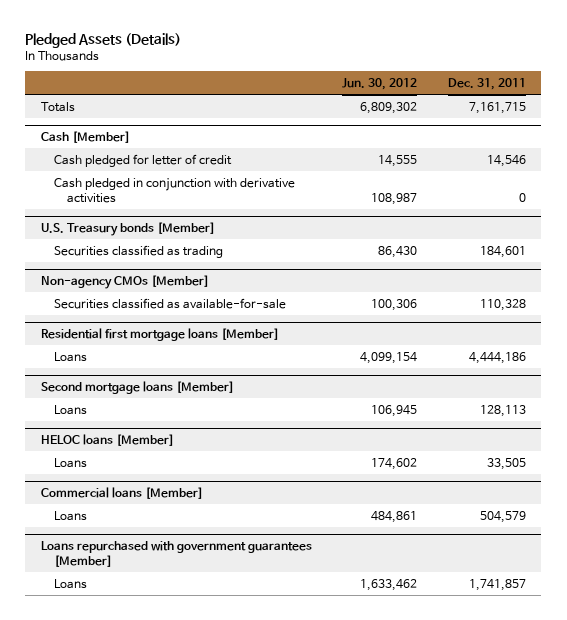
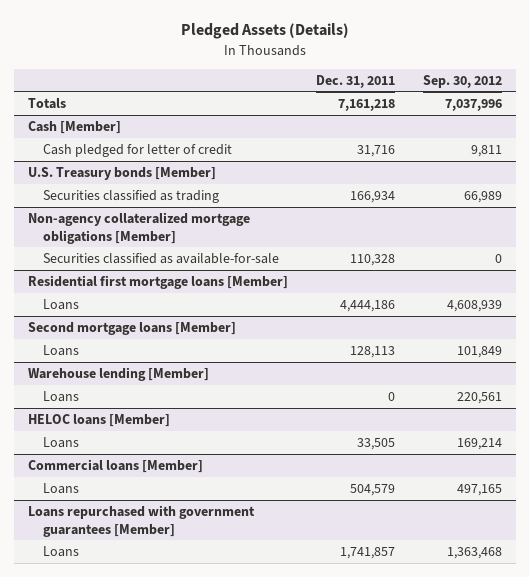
[342,77,418,90] Jun. 30, 2012 -> none
none -> [422,74,502,88] Sep. 30, 2012
[469,101,527,114] 7,161,715 -> [337,98,395,111] 7,161,218
[53,177,295,203] Cash pledged in conjunction with derivative activities -> none
[487,154,527,167] 14,546 -> [356,144,395,157] 31,716
[40,275,209,290] Non-agency CMOs [Member] -> none
[480,245,527,258] 184,601 -> [349,190,395,203] 166,934
none -> [27,211,250,244] Non-agency collateralized mortgage obligations [Member]
none -> [27,366,209,381] Warehouse lending [Member]
none -> [42,390,79,402] Loans

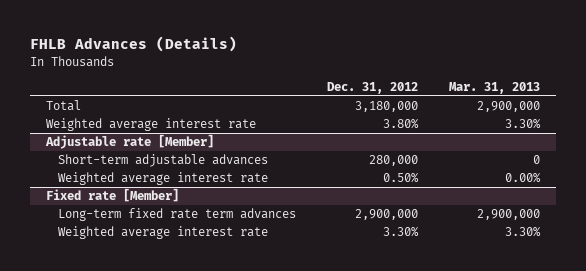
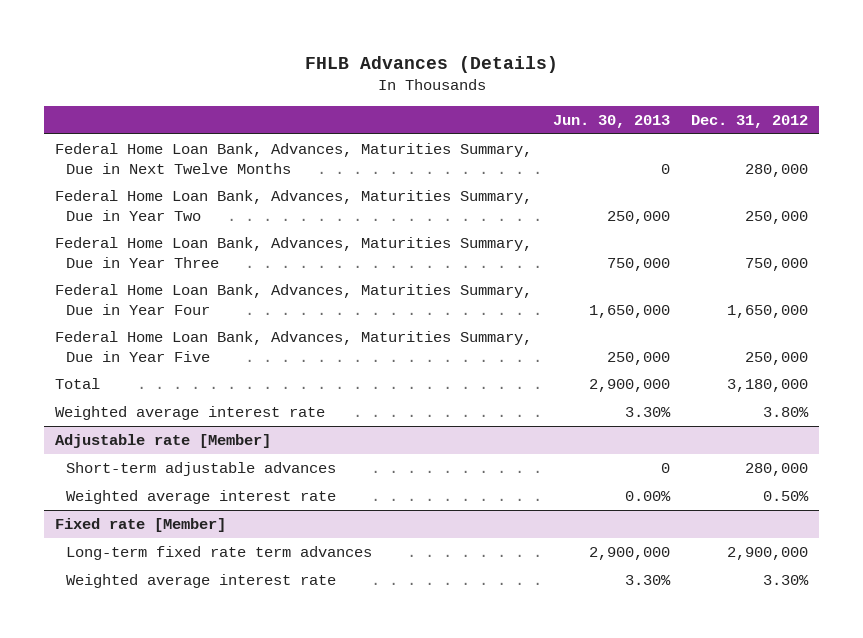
[449,82,541,95] Mar. 31, 2013 -> none
none -> [553,114,671,128] Jun. 30, 2013
none -> [54,143,532,174] Federal Home Loan Bank, Advances, Maturities Summary, Due in Next Twelve Months
none -> [54,190,532,221] Federal Home Loan Bank, Advances, Maturities Summary, Due in Year Two
none -> [54,237,532,268] Federal Home Loan Bank, Advances, Maturities Summary, Due in Year Three
none -> [54,284,532,315] Federal Home Loan Bank, Advances, Maturities Summary, Due in Year Four
none -> [54,331,532,362] Federal Home Loan Bank, Advances, Maturities Summary, Due in Year Five

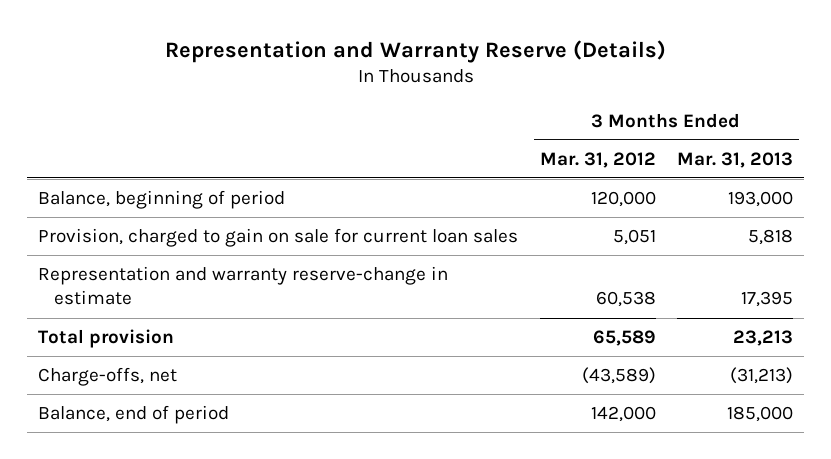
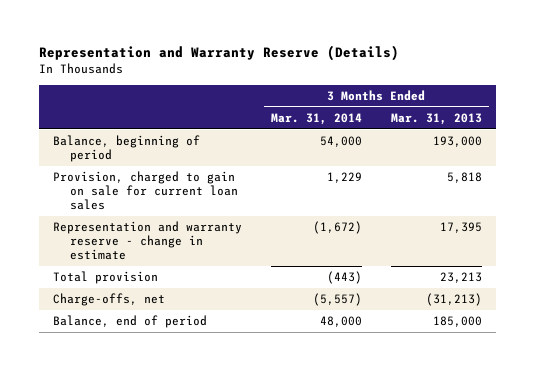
[539,151,656,168] Mar. 31, 2012 -> none
none -> [270,112,362,125] Mar. 31, 2014
[38,266,449,306] Representation and warranty reserve-change in estimate -> [53,221,243,261] Representation and warranty reserve - change in estimate

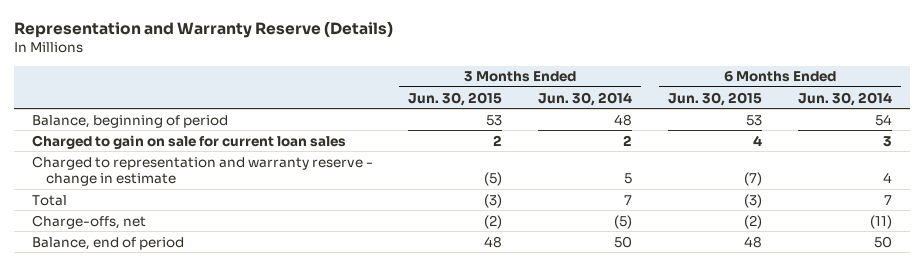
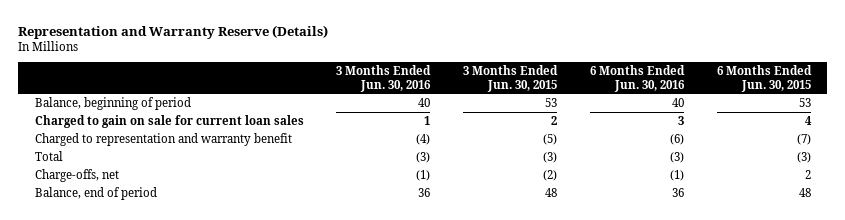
[538,91,633,106] Jun. 30, 2014 -> none
[797,91,892,106] Jun. 30, 2014 -> none
none -> [336,65,432,92] 3 Months Ended Jun. 30, 2016
none -> [589,65,685,92] 6 Months Ended Jun. 30, 2016
[31,155,373,187] Charged to representation and warranty reserve - change in estimate -> [34,132,292,146] Charged to representation and warranty benefit
[743,214,762,229] (2) -> [804,169,811,179] 2

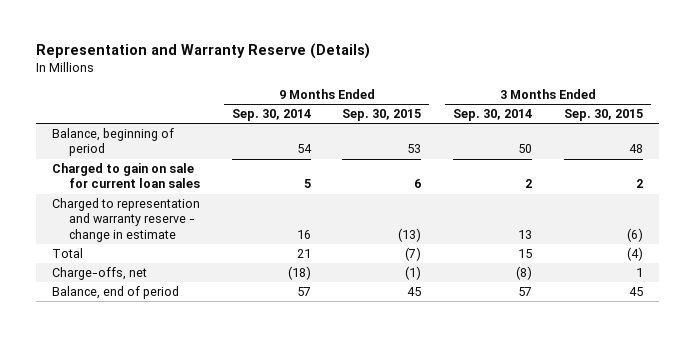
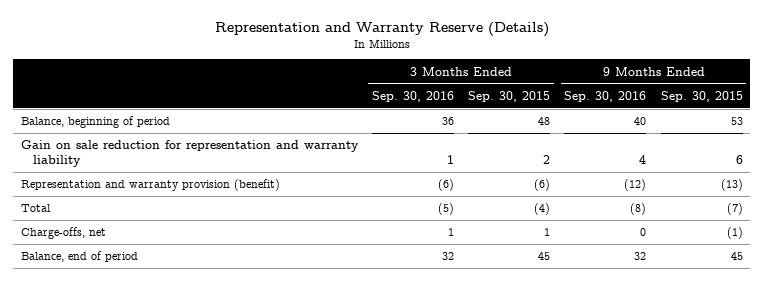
[231,109,311,122] Sep. 30, 2014 -> none
[453,109,533,122] Sep. 30, 2014 -> none
none -> [371,90,454,102] Sep. 30, 2016
none -> [564,90,647,102] Sep. 30, 2016
[51,163,200,189] Charged to gain on sale for current loan sales -> [20,140,359,168] Gain on sale reduction for representation and warranty liability
[51,198,200,242] Charged to representation and warranty reserve - change in estimate -> [20,179,280,192] Representation and warranty provision (benefit)

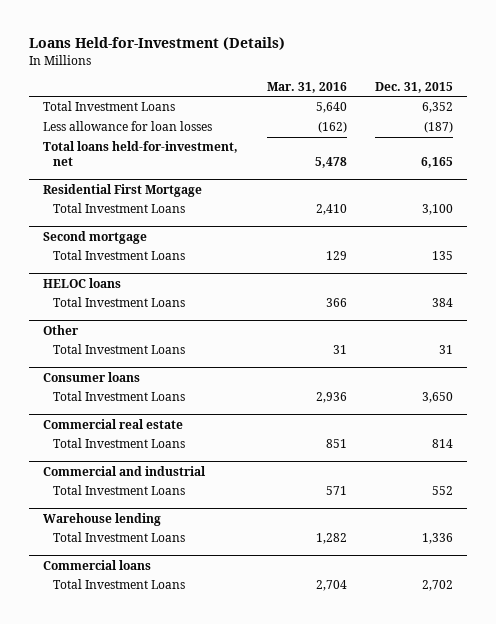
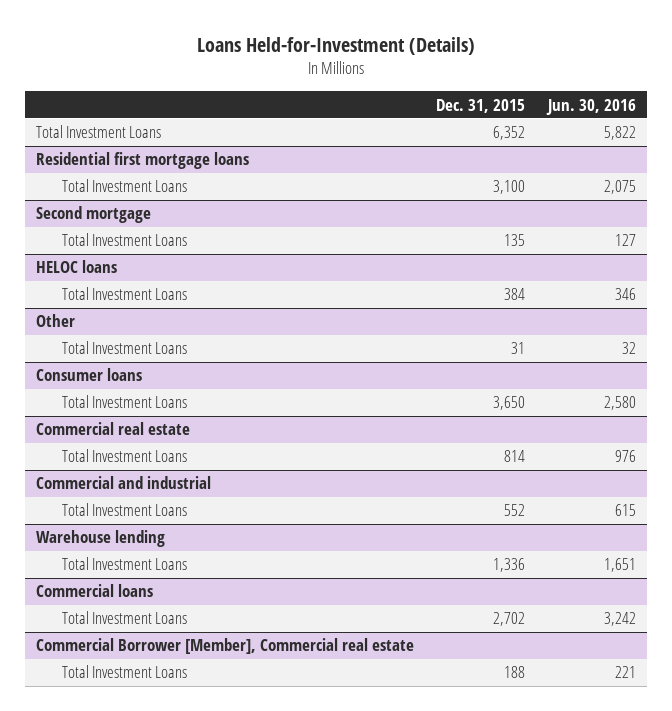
[266,81,347,93] Mar. 31, 2016 -> none
none -> [545,98,636,115] Jun. 30, 2016
[43,121,213,132] Less allowance for loan losses -> none
[43,141,239,167] Total loans held-for-investment, net -> none
[43,183,203,197] Residential First Mortgage -> [36,152,250,170] Residential first mortgage loans
none -> [36,638,415,655] Commercial Borrower [Member], Commercial real estate
none -> [61,665,187,679] Total Investment Loans

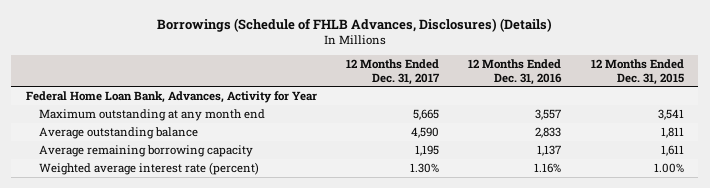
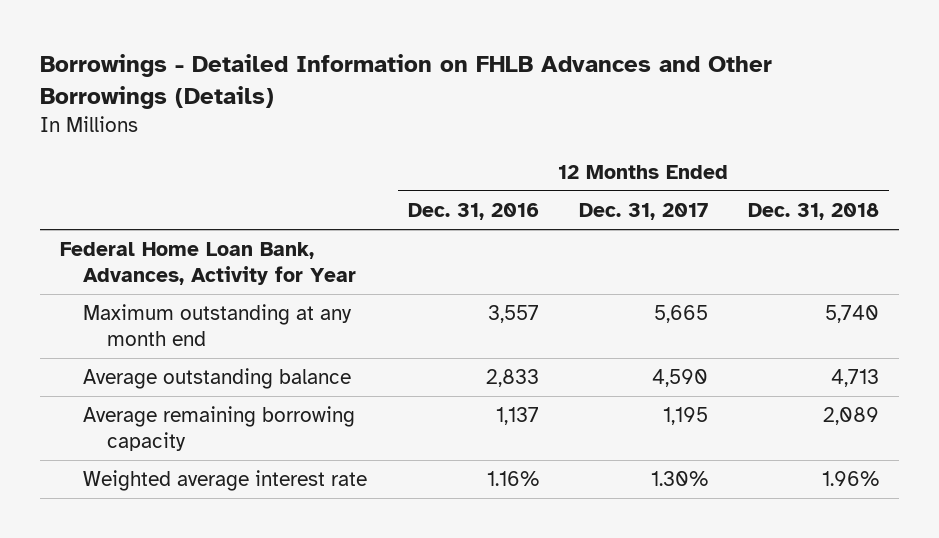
[156,17,552,32] Borrowings (Schedule of FHLB Advances, Disclosures) (Details) -> [39,53,772,110] Borrowings - Detailed Information on FHLB Advances and Other Borrowings (Details)
[590,59,684,85] 12 Months Ended Dec. 31, 2015 -> none
none -> [747,203,879,221] Dec. 31, 2018
[38,161,259,175] Weighted average interest rate (percent) -> [83,470,368,492] Weighted average interest rate

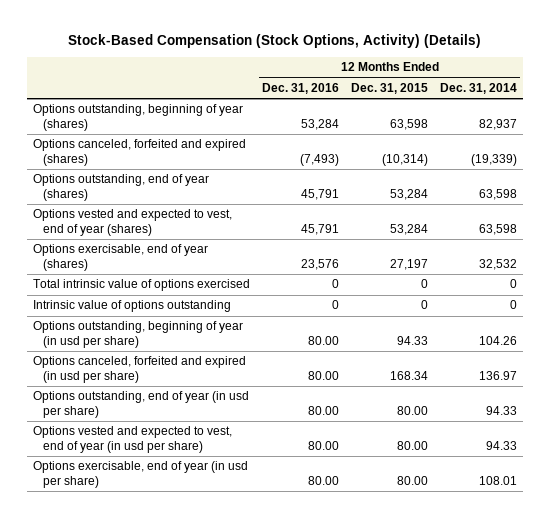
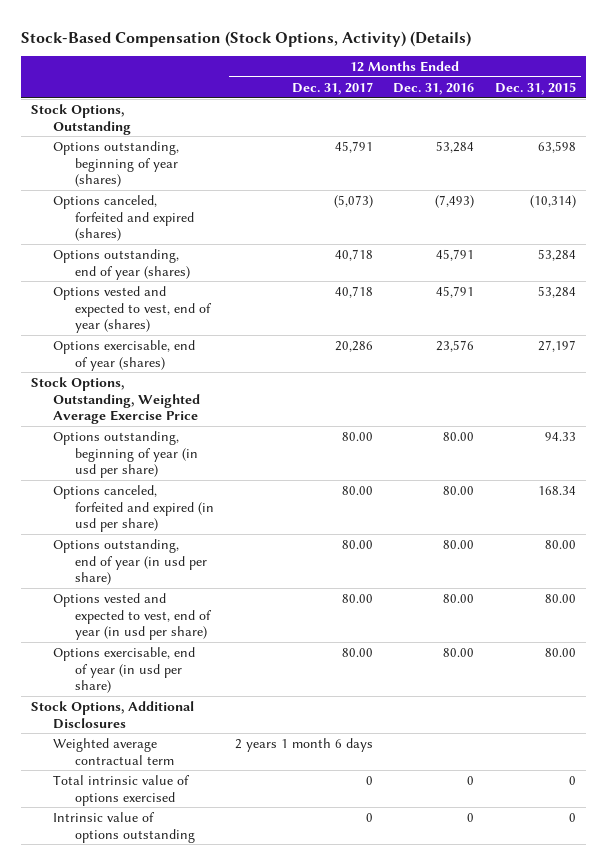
[440,82,518,94] Dec. 31, 2014 -> none
none -> [291,81,373,95] Dec. 31, 2017
none -> [31,103,132,135] Stock Options, Outstanding
none -> [31,376,201,425] Stock Options, Outstanding, Weighted Average Exercise Price
none -> [31,700,195,729] Stock Options, Additional Disclosures
none -> [53,737,174,765] Weighted average contractual term
[32,279,250,292] Total intrinsic value of options exercised -> [53,774,191,806] Total intrinsic value of options exercised
[32,300,231,313] Intrinsic value of options outstanding -> [53,811,195,843] Intrinsic value of options outstanding

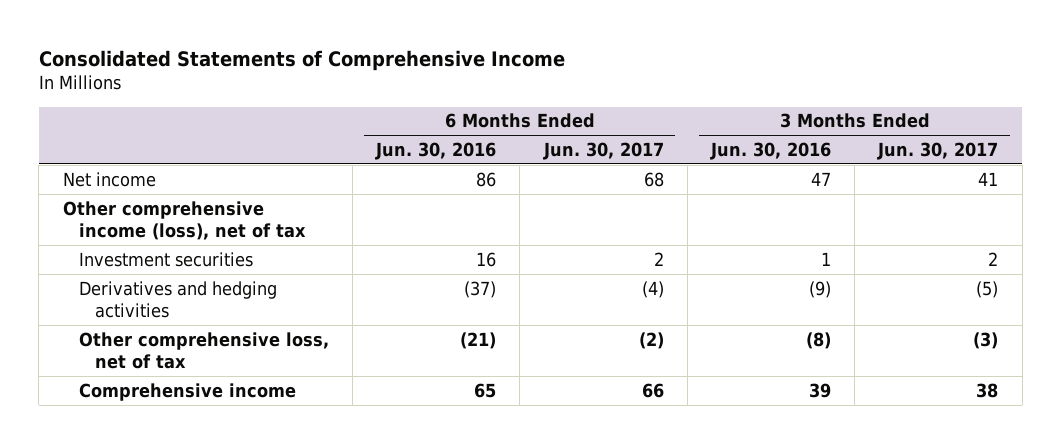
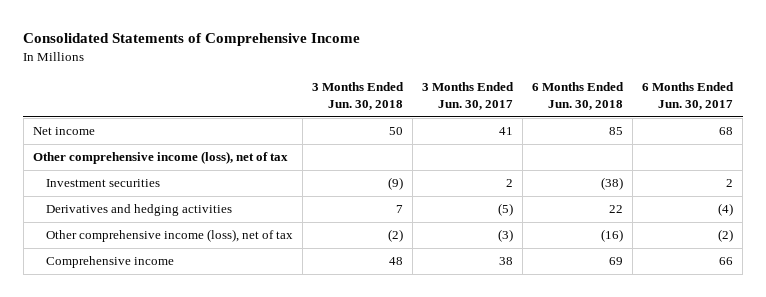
[375,142,497,161] Jun. 30, 2016 -> none
[710,142,832,161] Jun. 30, 2016 -> none
none -> [312,82,405,110] 3 Months Ended Jun. 30, 2018
none -> [532,82,625,110] 6 Months Ended Jun. 30, 2018
[78,331,329,370] Other comprehensive loss, net of tax -> [46,229,294,243] Other comprehensive income (loss), net of tax

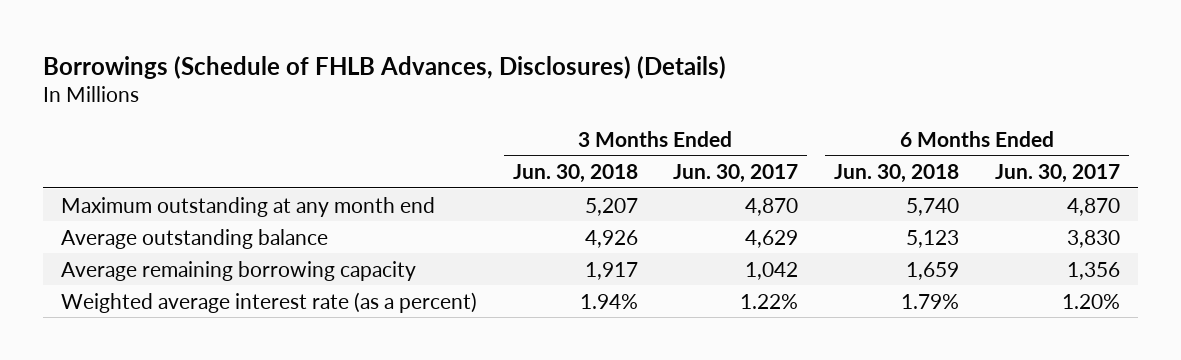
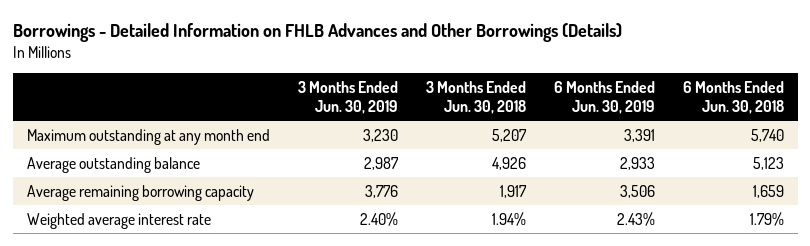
[42,55,726,79] Borrowings (Schedule of FHLB Advances, Disclosures) (Details) -> [12,22,622,42] Borrowings - Detailed Information on FHLB Advances and Other Borrowings (Details)
[673,163,799,183] Jun. 30, 2017 -> none
[994,163,1120,183] Jun. 30, 2017 -> none
none -> [297,80,398,115] 3 Months Ended Jun. 30, 2019
none -> [553,80,655,115] 6 Months Ended Jun. 30, 2019
[60,291,477,313] Weighted average interest rate (as a percent) -> [26,212,211,229] Weighted average interest rate

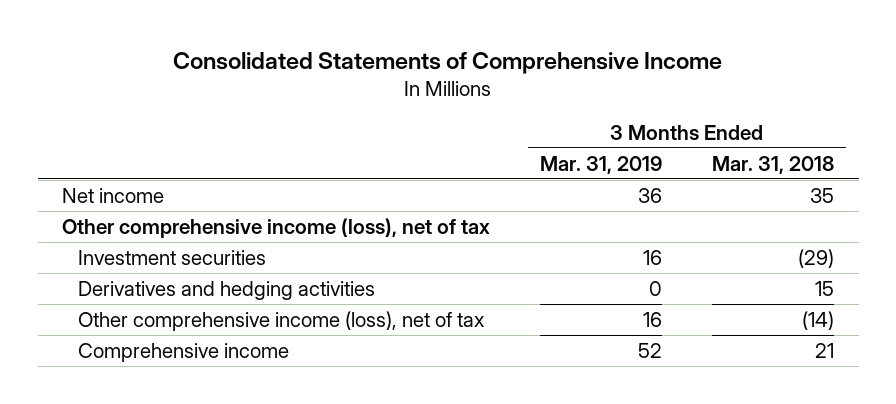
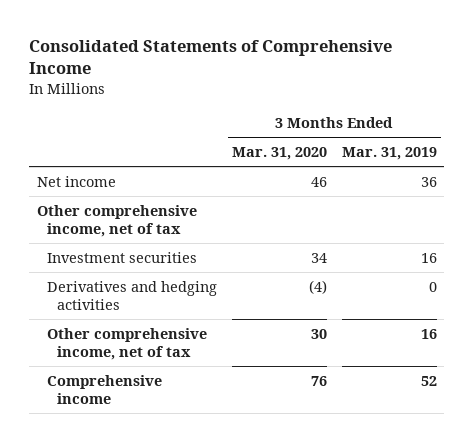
[711,155,834,174] Mar. 31, 2018 -> none
none -> [231,146,327,160] Mar. 31, 2020
[62,217,491,238] Other comprehensive income (loss), net of tax -> [36,204,197,238] Other comprehensive income, net of tax
[78,310,486,331] Other comprehensive income (loss), net of tax -> [46,327,207,361] Other comprehensive income, net of tax

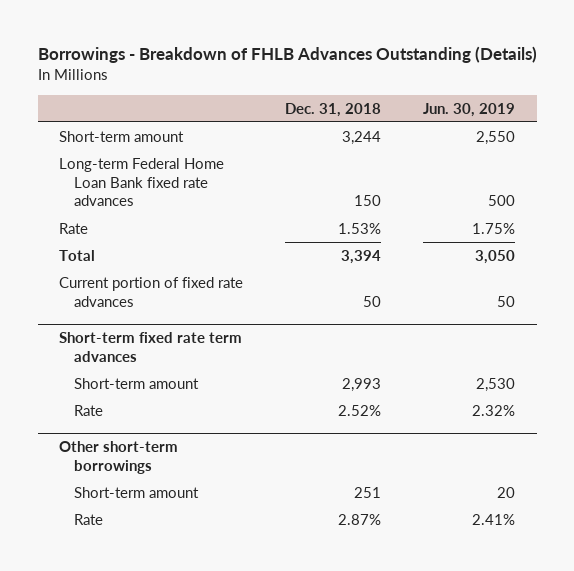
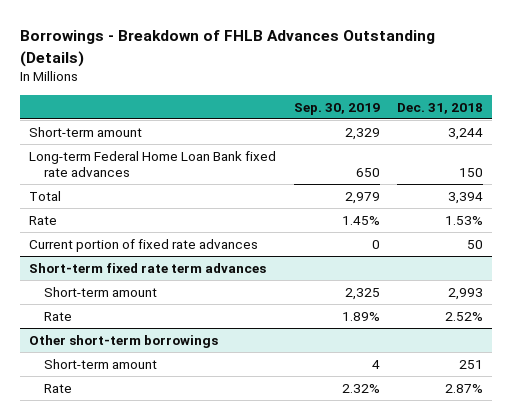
[423,102,516,117] Jun. 30, 2019 -> none
none -> [293,102,380,115] Sep. 30, 2019
[58,222,88,234] Rate -> [29,215,58,225] Rate

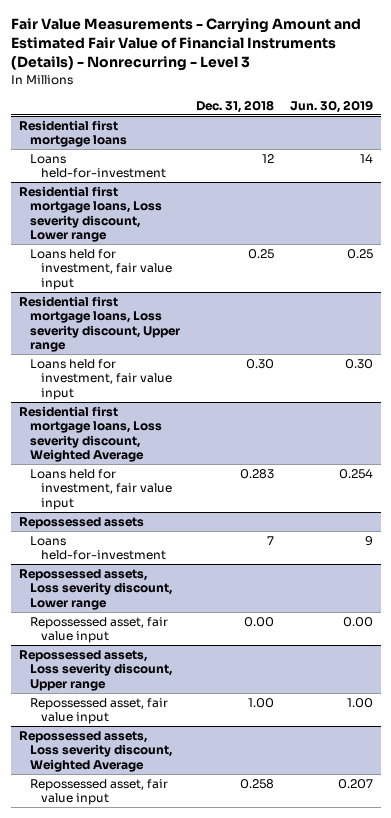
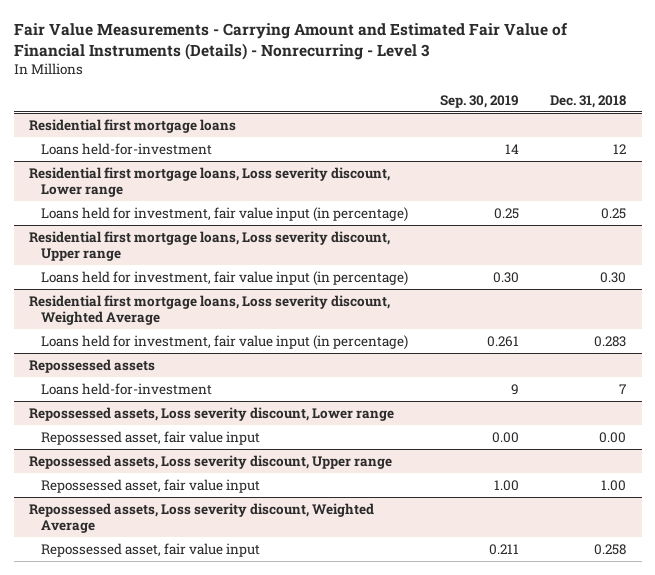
[289,99,373,113] Jun. 30, 2019 -> none
none -> [439,94,519,108] Sep. 30, 2019
[29,249,172,290] Loans held for investment, fair value input -> [41,206,409,222] Loans held for investment, fair value input (in percentage)
[29,359,172,400] Loans held for investment, fair value input -> [41,270,409,286] Loans held for investment, fair value input (in percentage)
[29,469,172,510] Loans held for investment, fair value input -> [41,334,409,350] Loans held for investment, fair value input (in percentage)

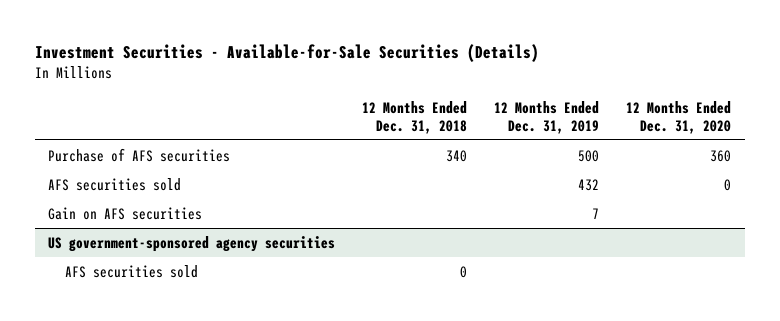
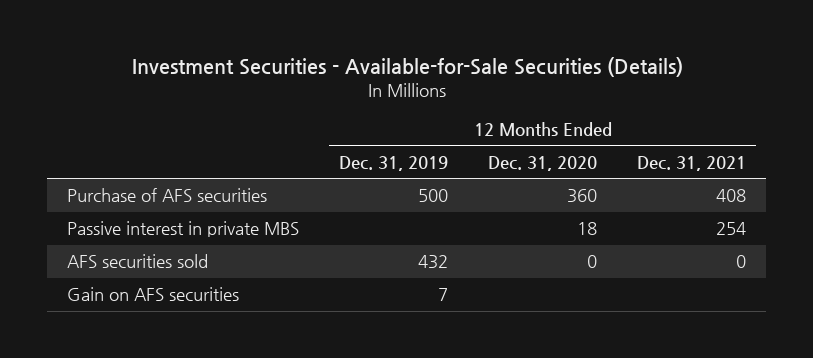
[362,101,468,134] 12 Months Ended Dec. 31, 2018 -> none
none -> [637,155,747,171] Dec. 31, 2021
none -> [66,221,299,238] Passive interest in private MBS
[48,235,336,252] US government-sponsored agency securities -> none
[65,264,199,278] AFS securities sold -> none

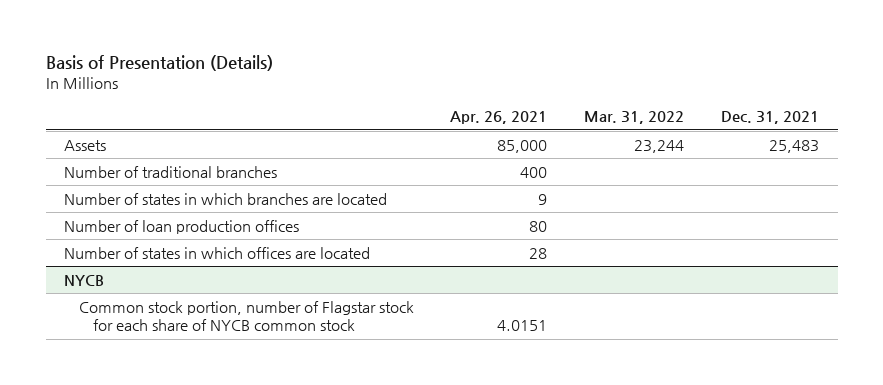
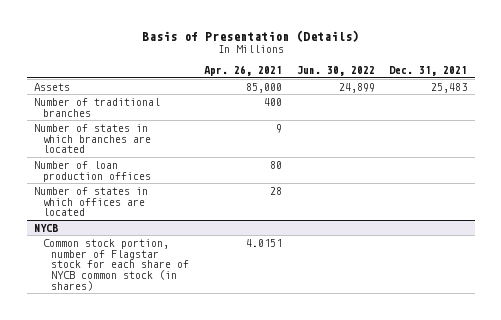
[584,111,685,125] Mar. 31, 2022 -> none
none -> [296,66,375,77] Jun. 30, 2022
[78,300,414,332] Common stock portion, number of Flagstar stock for each share of NYCB common stock -> [42,238,190,291] Common stock portion, number of Flagstar stock for each share of NYCB common stock (in shares)

